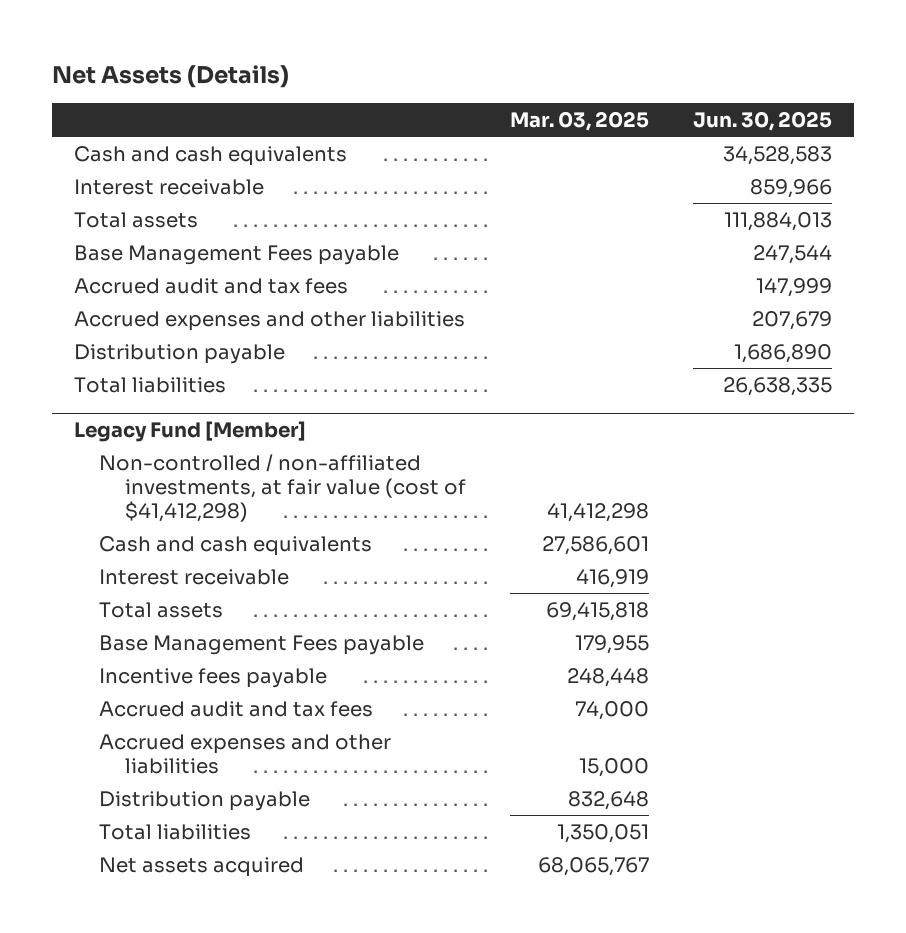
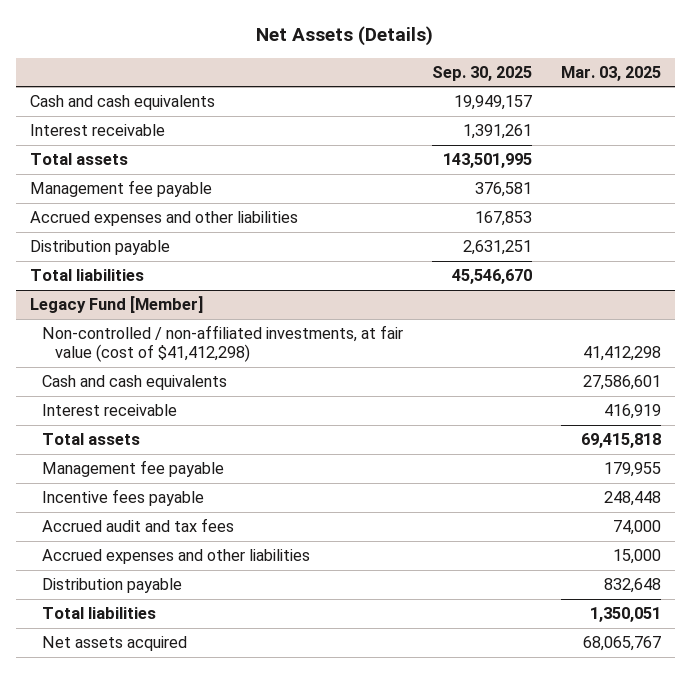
[693,111,833,132] Jun. 30, 2025 -> none
none -> [431,65,532,81] Sep. 30, 2025
[73,277,348,294] Accrued audit and tax fees -> none
[73,244,399,265] Base Management Fees payable -> [29,180,212,198] Management fee payable
[99,634,425,655] Base Management Fees payable -> [42,460,225,478] Management fee payable

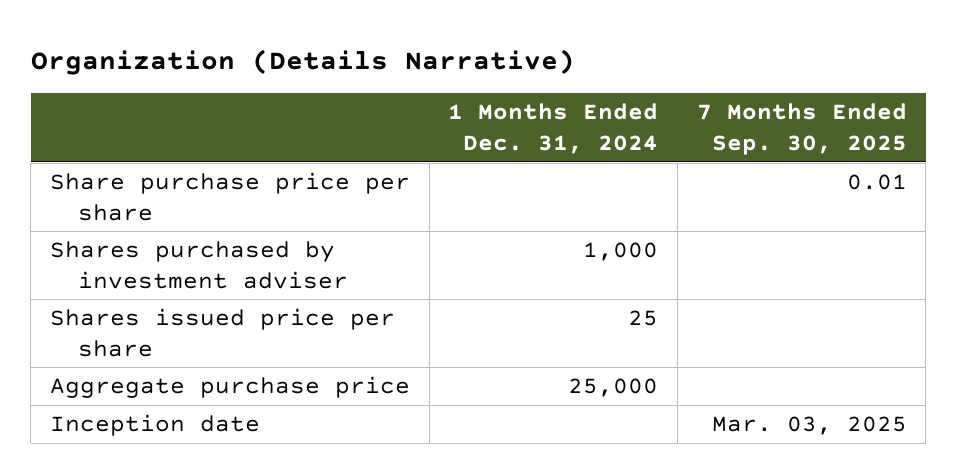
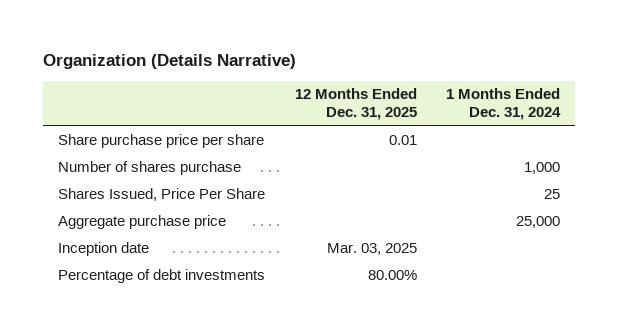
[696,103,907,155] 7 Months Ended Sep. 30, 2025 -> none
none -> [294,88,417,121] 12 Months Ended Dec. 31, 2025
[49,241,349,289] Shares purchased by investment adviser -> [57,161,241,176] Number of shares purchase
[49,308,395,357] Shares issued price per share -> [57,188,265,202] Shares Issued, Price Per Share
none -> [57,269,265,284] Percentage of debt investments

